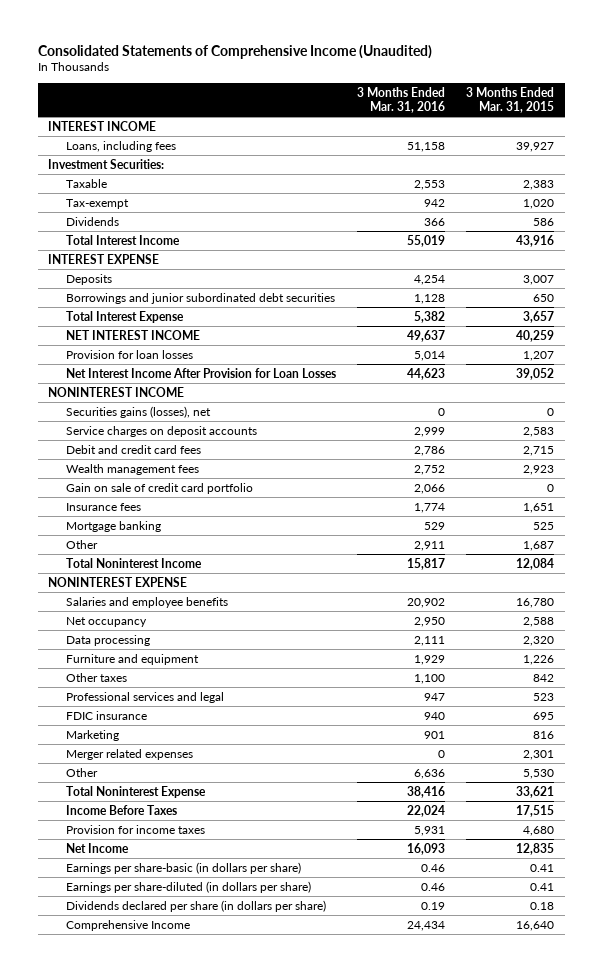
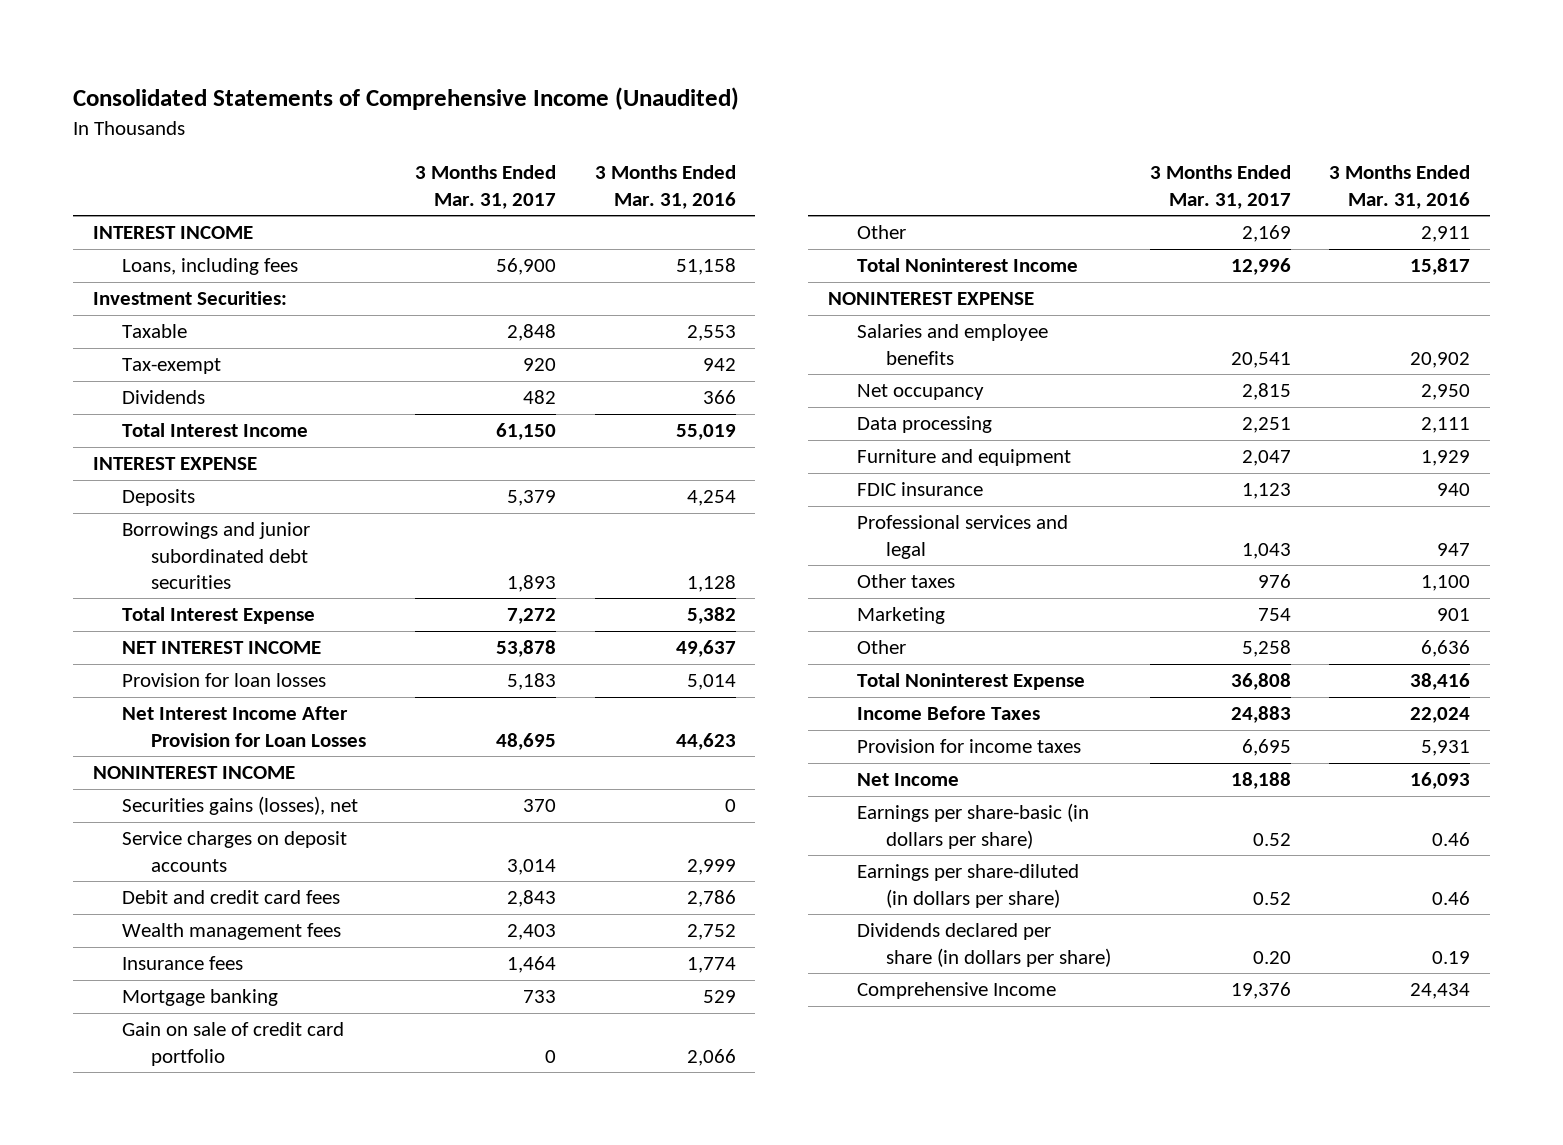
[466,86,555,114] 3 Months Ended Mar. 31, 2015 -> none
none -> [414,165,556,209] 3 Months Ended Mar. 31, 2017
[65,482,253,494] Gain on sale of credit card portfolio -> [122,1022,345,1066] Gain on sale of credit card portfolio
[65,691,224,703] Professional services and legal -> [856,515,1068,559] Professional services and legal
[65,672,127,682] Other taxes -> [856,574,955,589] Other taxes
[65,748,193,760] Merger related expenses -> none

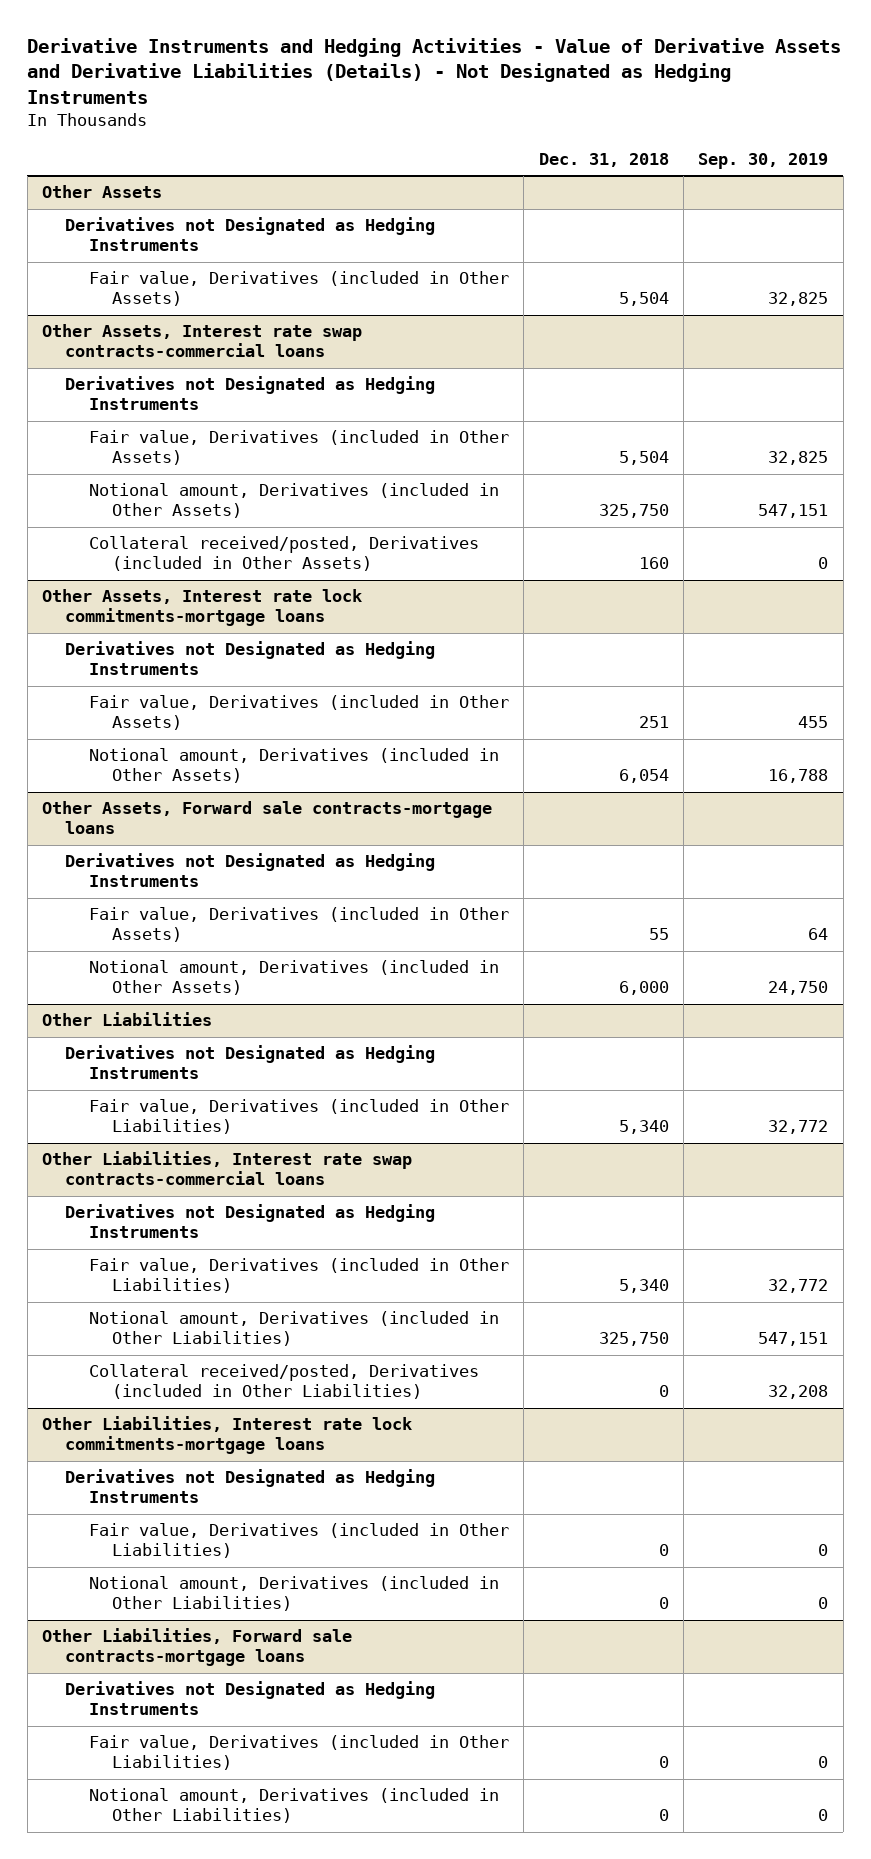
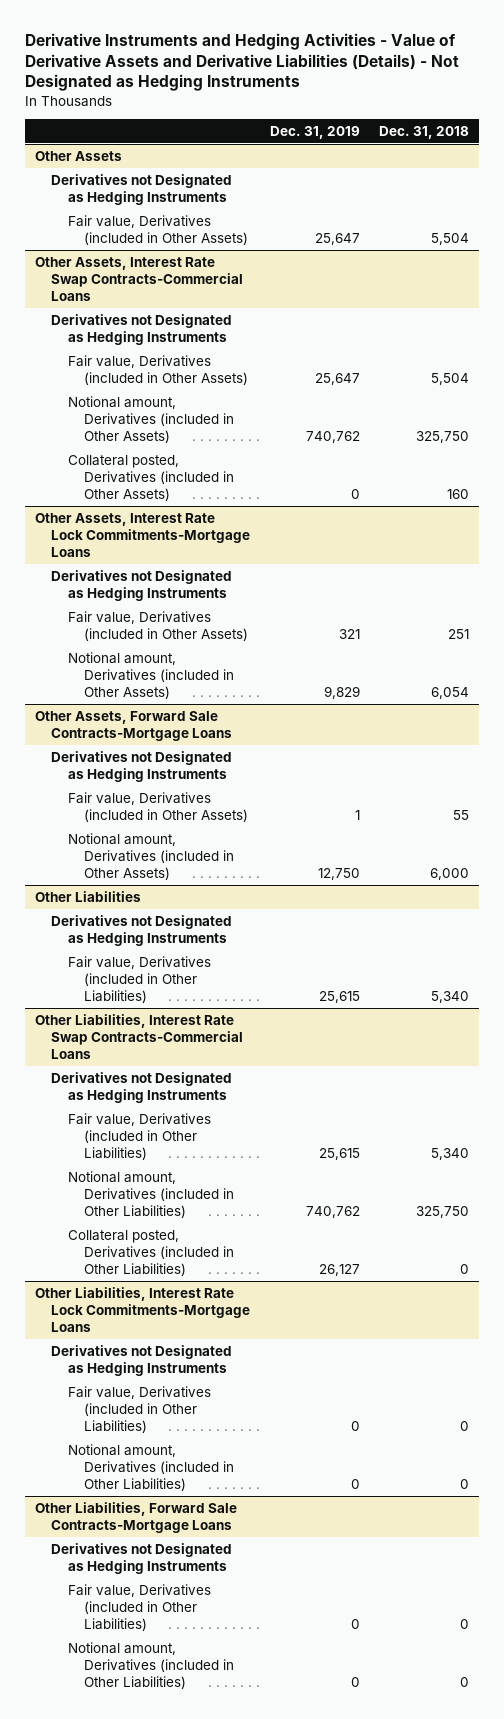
[698,153,829,170] Sep. 30, 2019 -> none
none -> [269,125,360,139] Dec. 31, 2019
[42,324,363,358] Other Assets, Interest rate swap contracts-commercial loans -> [34,256,244,302] Other Assets, Interest Rate Swap Contracts-Commercial Loans
[88,536,479,572] Collateral received/posted, Derivatives (included in Other Assets) -> [67,454,235,502] Collateral posted, Derivatives (included in Other Assets)
[42,589,363,627] Other Assets, Interest rate lock commitments-mortgage loans -> [34,512,251,558] Other Assets, Interest Rate Lock Commitments-Mortgage Loans
[42,801,493,835] Other Assets, Forward sale contracts-mortgage loans -> [34,710,233,742] Other Assets, Forward Sale Contracts-Mortgage Loans
[42,1151,413,1186] Other Liabilities, Interest rate swap contracts-commercial loans -> [34,1013,244,1060] Other Liabilities, Interest Rate Swap Contracts-Commercial Loans
[88,1364,479,1400] Collateral received/posted, Derivatives (included in Other Liabilities) -> [67,1229,235,1277] Collateral posted, Derivatives (included in Other Liabilities)
[42,1416,413,1455] Other Liabilities, Interest rate lock commitments-mortgage loans -> [34,1286,251,1333] Other Liabilities, Interest Rate Lock Commitments-Mortgage Loans
[42,1628,353,1667] Other Liabilities, Forward sale contracts-mortgage loans -> [34,1501,237,1534] Other Liabilities, Forward Sale Contracts-Mortgage Loans

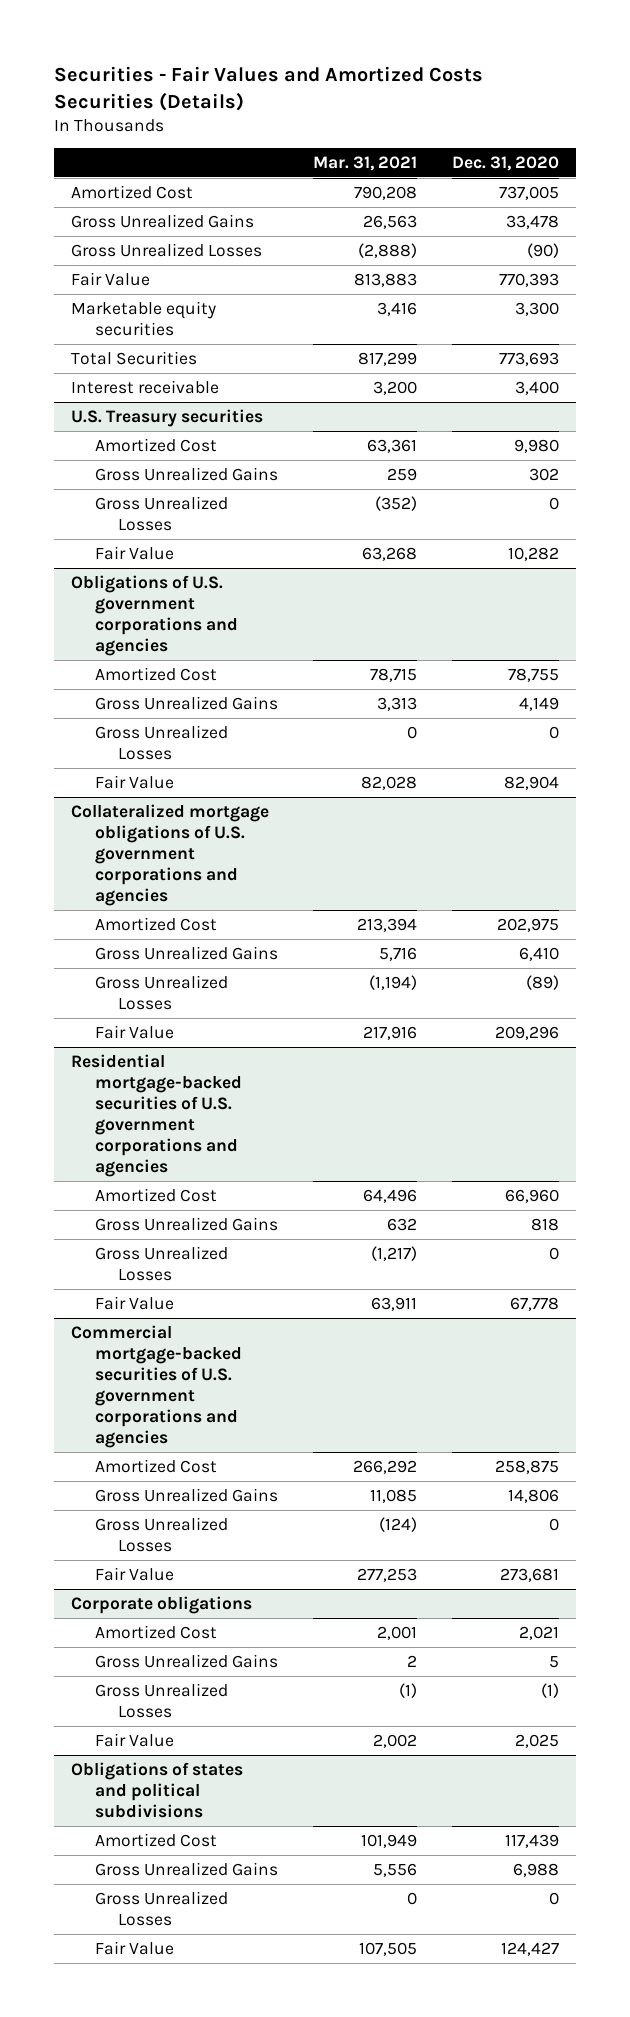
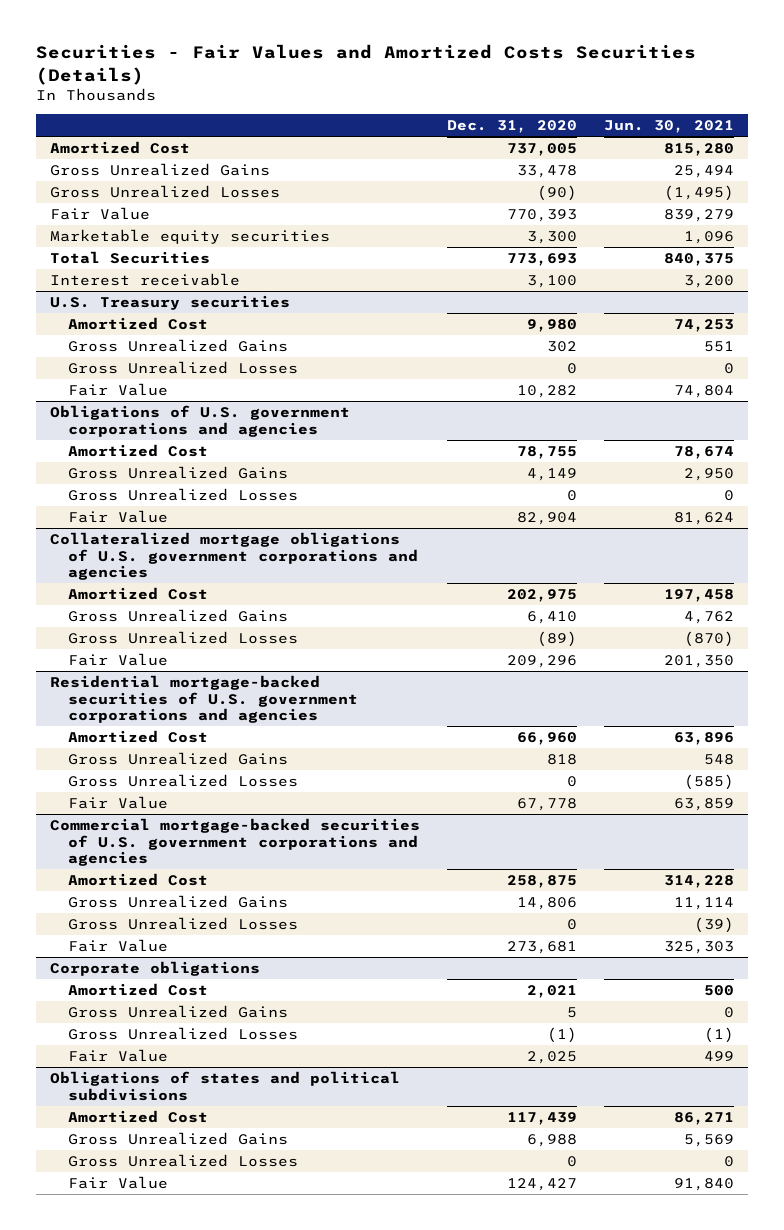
[312,155,417,171] Mar. 31, 2021 -> none
none -> [604,120,735,134] Jun. 30, 2021
[514,380,559,395] 3,400 -> [527,275,578,289] 3,100

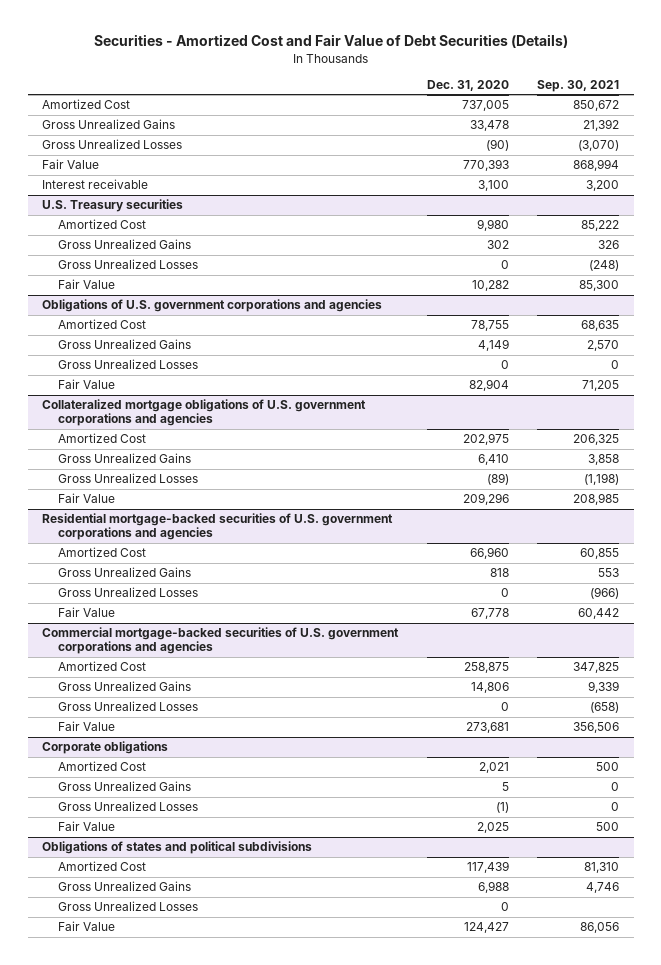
[36,44,697,85] Securities - Fair Values and Amortized Costs Securities (Details) -> [93,34,568,49] Securities - Amortized Cost and Fair Value of Debt Securities (Details)
[604,120,735,134] Jun. 30, 2021 -> none
none -> [537,79,620,92] Sep. 30, 2021
[49,229,330,245] Marketable equity securities -> none
[49,251,210,265] Total Securities -> none

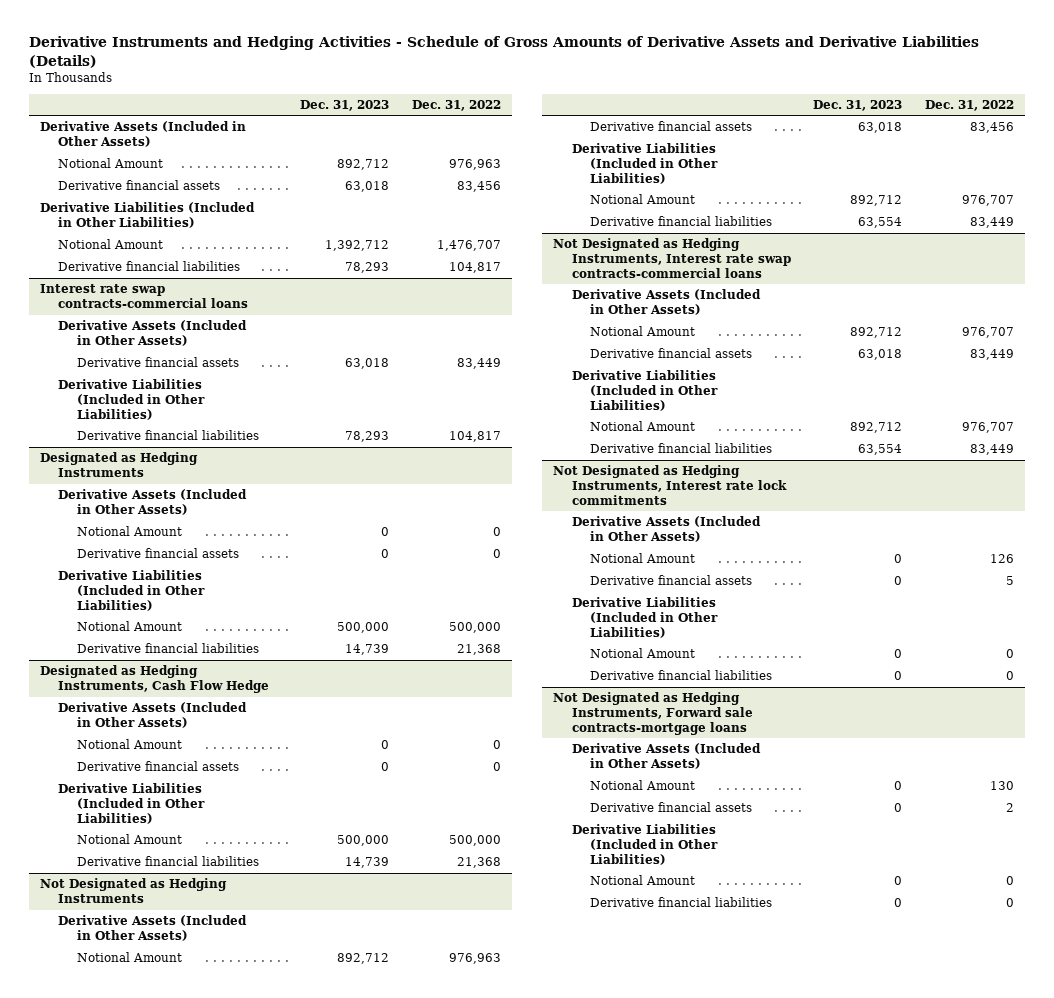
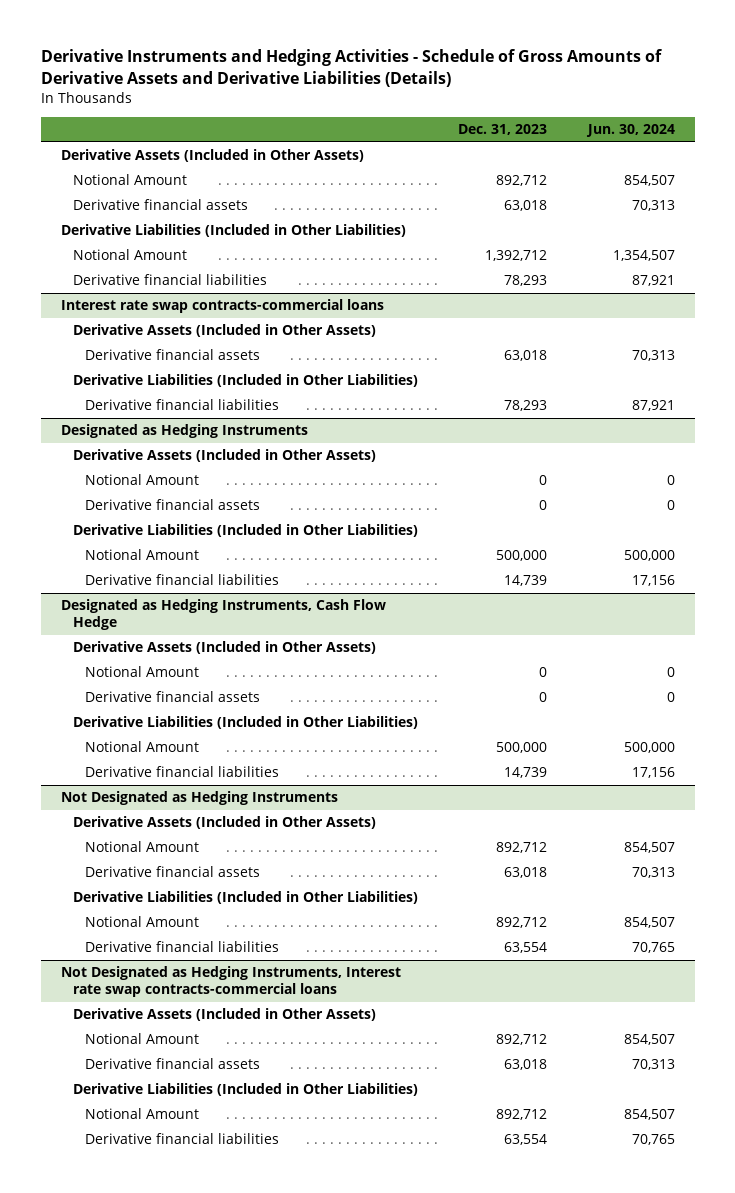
[411,99,501,111] Dec. 31, 2022 -> none
none -> [585,124,675,138] Jun. 30, 2024
[553,465,787,505] Not Designated as Hedging Instruments, Interest rate lock commitments -> none
[571,516,761,542] Derivative Assets (Included in Other Assets) -> none
[589,553,695,564] Notional Amount -> none
[589,575,752,586] Derivative financial assets -> none
[571,597,718,638] Derivative Liabilities (Included in Other Liabilities) -> none
[589,648,695,659] Notional Amount -> none
[589,670,772,681] Derivative financial liabilities -> none
[553,692,753,735] Not Designated as Hedging Instruments, Forward sale contracts-mortgage loans -> none
[571,743,761,769] Derivative Assets (Included in Other Assets) -> none
[589,780,695,791] Notional Amount -> none
[589,802,752,813] Derivative financial assets -> none
[571,824,718,865] Derivative Liabilities (Included in Other Liabilities) -> none
[589,875,695,886] Notional Amount -> none
[589,897,772,908] Derivative financial liabilities -> none

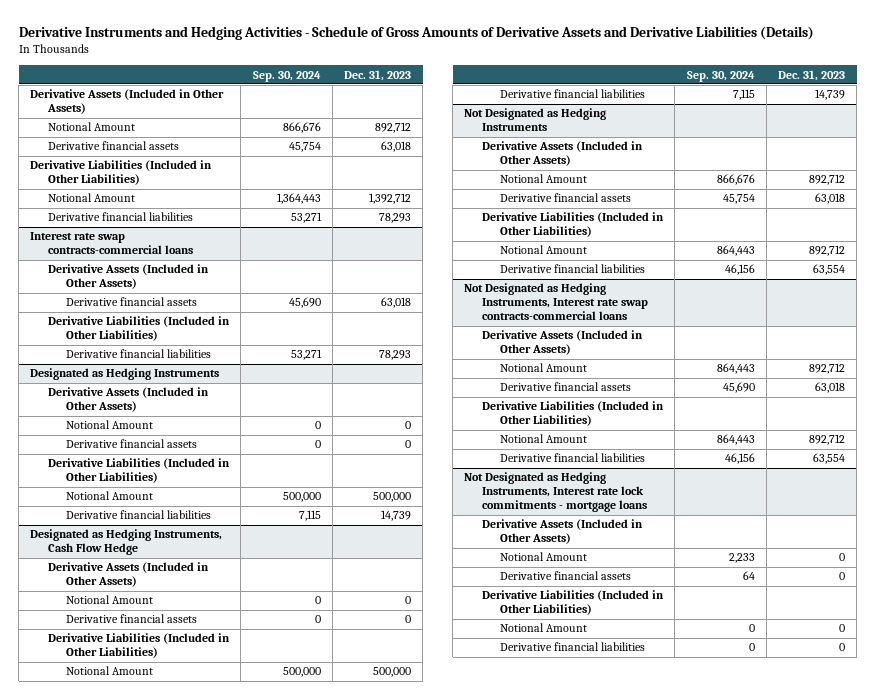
[585,124,675,138] Jun. 30, 2024 -> none
none -> [252,70,321,82] Sep. 30, 2024
none -> [464,472,648,513] Not Designated as Hedging Instruments, Interest rate lock commitments - mortgage loans
none -> [482,519,644,545] Derivative Assets (Included in Other Assets)
none -> [499,552,587,562] Notional Amount
none -> [499,571,631,581] Derivative financial assets
none -> [482,590,665,616] Derivative Liabilities (Included in Other Liabilities)
none -> [499,623,587,633] Notional Amount
none -> [499,642,645,652] Derivative financial liabilities

